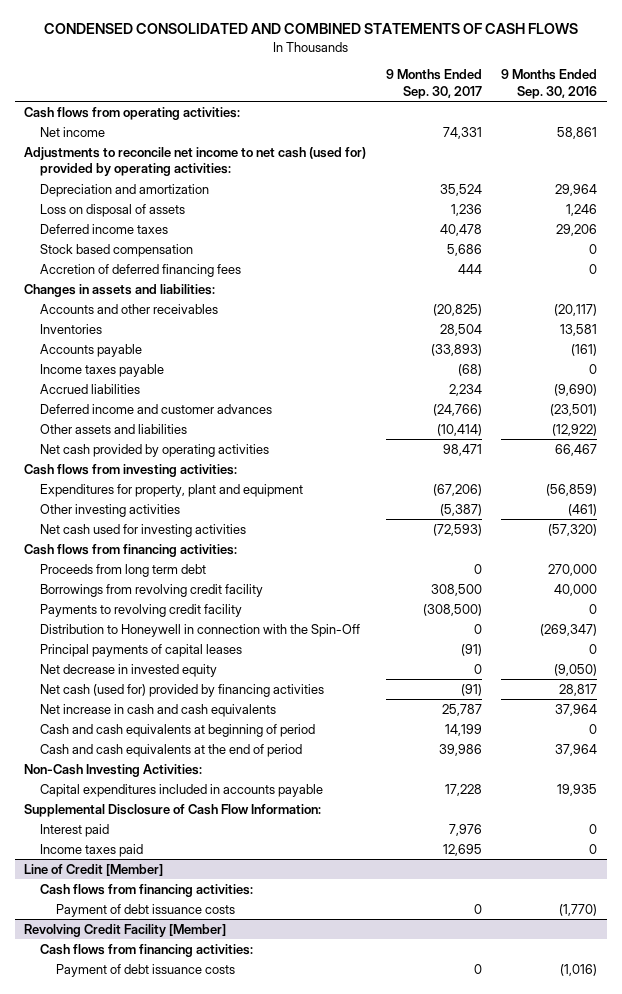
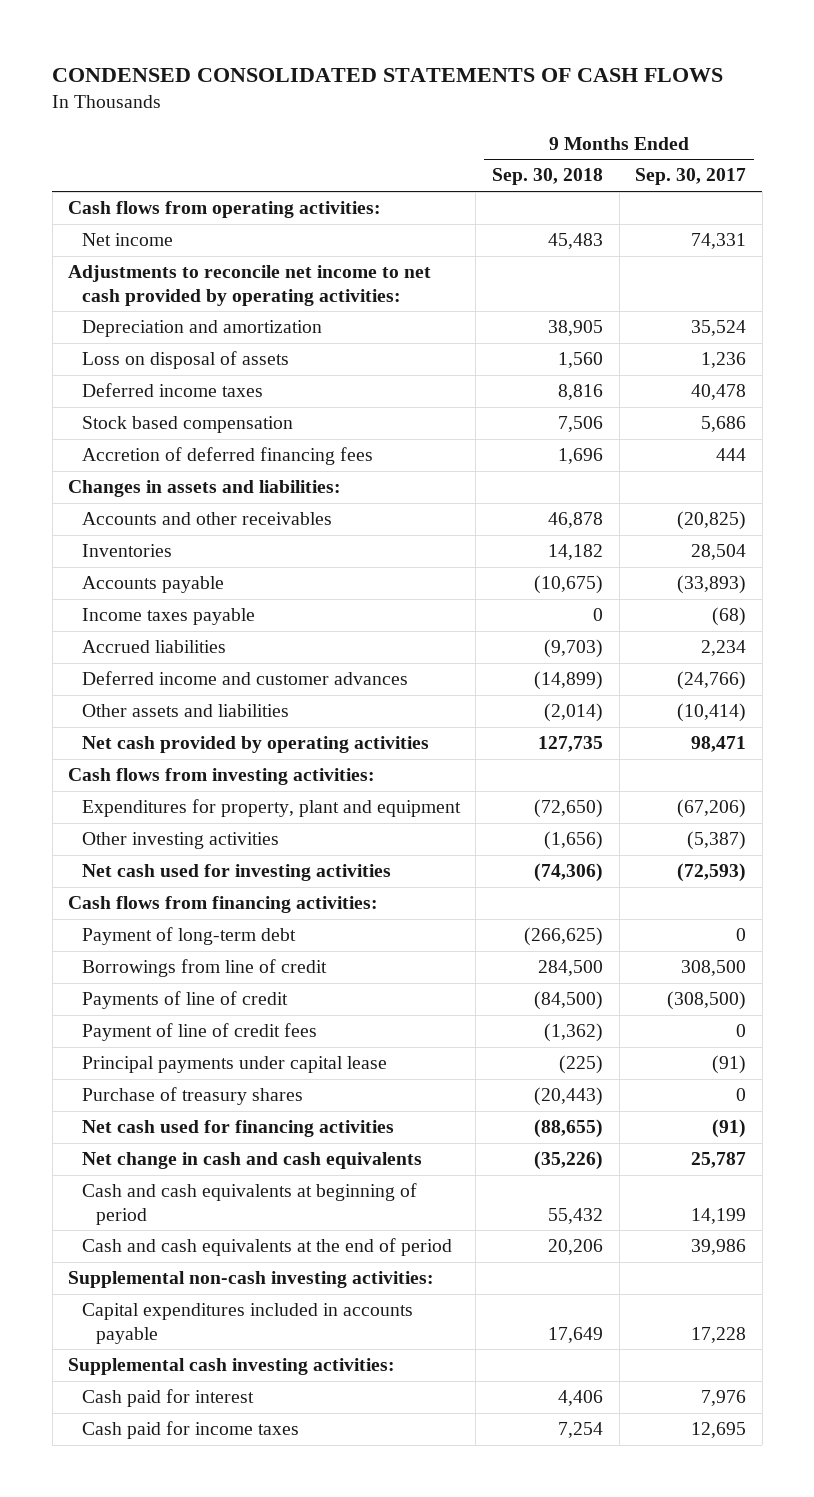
[43,23,578,35] CONDENSED CONSOLIDATED AND COMBINED STATEMENTS OF CASH FLOWS -> [52,68,724,83] CONDENSED CONSOLIDATED STATEMENTS OF CASH FLOWS
[501,69,598,99] 9 Months Ended Sep. 30, 2016 -> none
none -> [492,168,604,186] Sep. 30, 2018
[24,146,367,177] Adjustments to reconcile net income to net cash (used for) provided by operating activities: -> [68,265,432,306] Adjustments to reconcile net income to net cash provided by operating activities:
[40,563,207,577] Proceeds from long term debt -> none
[40,623,361,637] Distribution to Honeywell in connection with the Spin-Off -> none
[40,663,218,677] Net decrease in invested equity -> none
none -> [81,927,296,946] Payment of long-term debt
[40,583,264,597] Borrowings from revolving credit facility -> [81,959,327,978] Borrowings from line of credit
[40,603,243,617] Payments to revolving credit facility -> [81,991,288,1010] Payments of line of credit
none -> [81,1023,317,1042] Payment of line of credit fees
[40,643,243,657] Principal payments of capital leases -> [81,1056,387,1074] Principal payments under capital lease
none -> [81,1087,303,1106] Purchase of treasury shares
[40,683,325,697] Net cash (used for) provided by financing activities -> [81,1120,394,1138] Net cash used for financing activities
[40,703,277,717] Net increase in cash and cash equivalents -> [81,1152,422,1170] Net change in cash and cash equivalents
[24,763,203,777] Non-Cash Investing Activities: -> [68,1271,435,1289] Supplemental non-cash investing activities:
[24,863,164,876] Line of Credit [Member] -> none
[40,883,254,897] Cash flows from financing activities: -> none
[55,903,235,917] Payment of debt issuance costs -> none
[24,923,227,937] Revolving Credit Facility [Member] -> none
[40,943,254,957] Cash flows from financing activities: -> none
[55,963,235,977] Payment of debt issuance costs -> none
[24,803,322,817] Supplemental Disclosure of Cash Flow Information: -> [68,1358,396,1376] Supplemental cash investing activities:
[40,823,110,837] Interest paid -> [81,1389,254,1408] Cash paid for interest
[40,843,144,857] Income taxes paid -> [81,1421,299,1440] Cash paid for income taxes

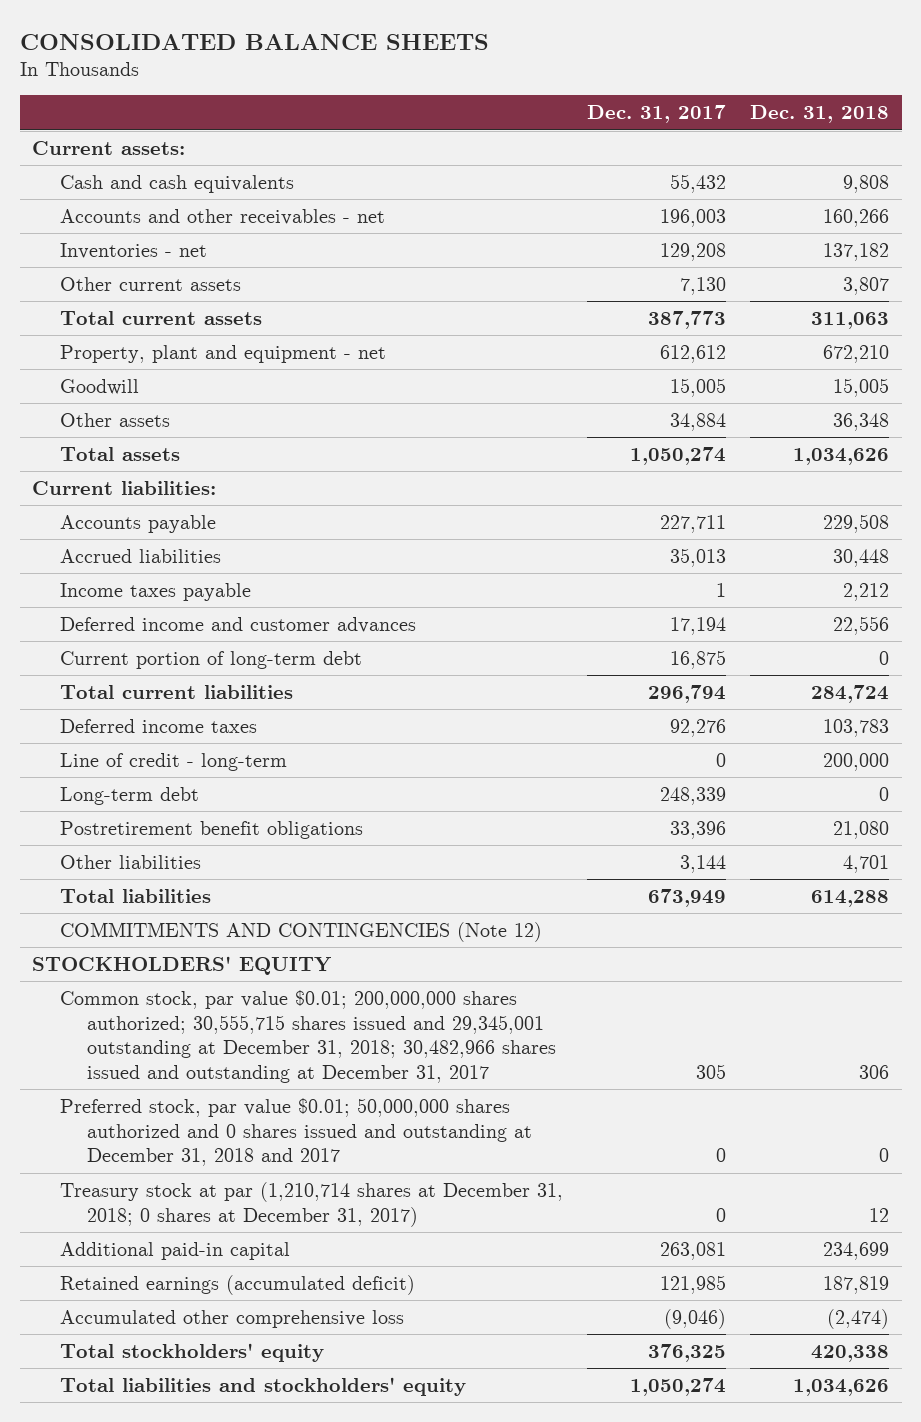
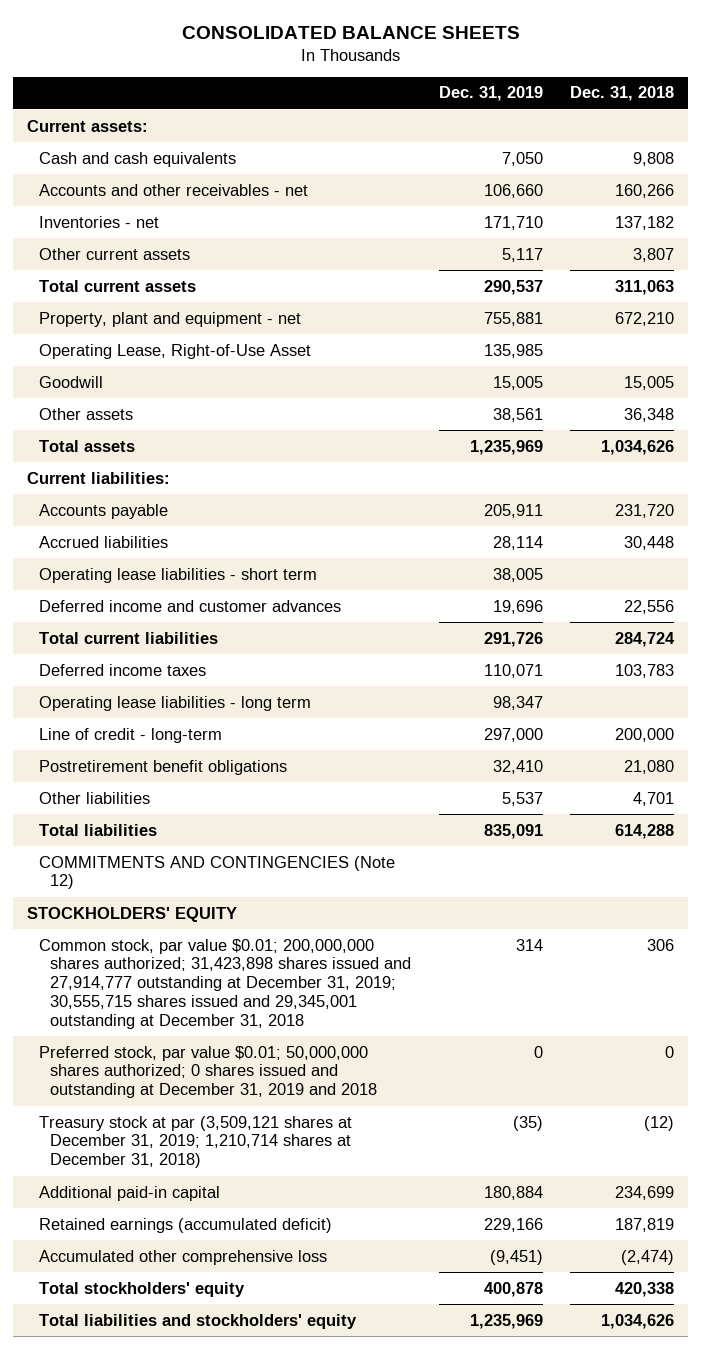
[586,105,726,124] Dec. 31, 2017 -> none
none -> [438,86,543,102] Dec. 31, 2019
none -> [38,343,311,359] Operating Lease, Right-of-Use Asset
[823,513,890,533] 229,508 -> [615,503,675,518] 231,720
[59,582,251,601] Income taxes payable -> none
none -> [38,567,317,583] Operating lease liabilities - short term
[59,650,362,669] Current portion of long-term debt -> none
none -> [38,695,311,711] Operating lease liabilities - long term
[59,786,199,805] Long-term debt -> none
[59,989,557,1083] Common stock, par value $0.01; 200,000,000 shares authorized; 30,555,715 shares issued and 29,345,001 outstanding at December 31, 2018; 30,482,966 shares issued and outstanding at December 31, 2017 -> [38,938,412,1030] Common stock, par value $0.01; 200,000,000 shares authorized; 31,423,898 shares issued and 27,914,777 outstanding at December 31, 2019; 30,555,715 shares issued and 29,345,001 outstanding at December 31, 2018
[59,1097,533,1167] Preferred stock, par value $0.01; 50,000,000 shares authorized and 0 shares issued and outstanding at December 31, 2018 and 2017 -> [38,1045,378,1099] Preferred stock, par value $0.01; 50,000,000 shares authorized; 0 shares issued and outstanding at December 31, 2019 and 2018
[59,1181,563,1227] Treasury stock at par (1,210,714 shares at December 31, 2018; 0 shares at December 31, 2017) -> [38,1115,352,1169] Treasury stock at par (3,509,121 shares at December 31, 2019; 1,210,714 shares at December 31, 2018)
[869,1207,890,1222] 12 -> [644,1115,675,1131] (12)

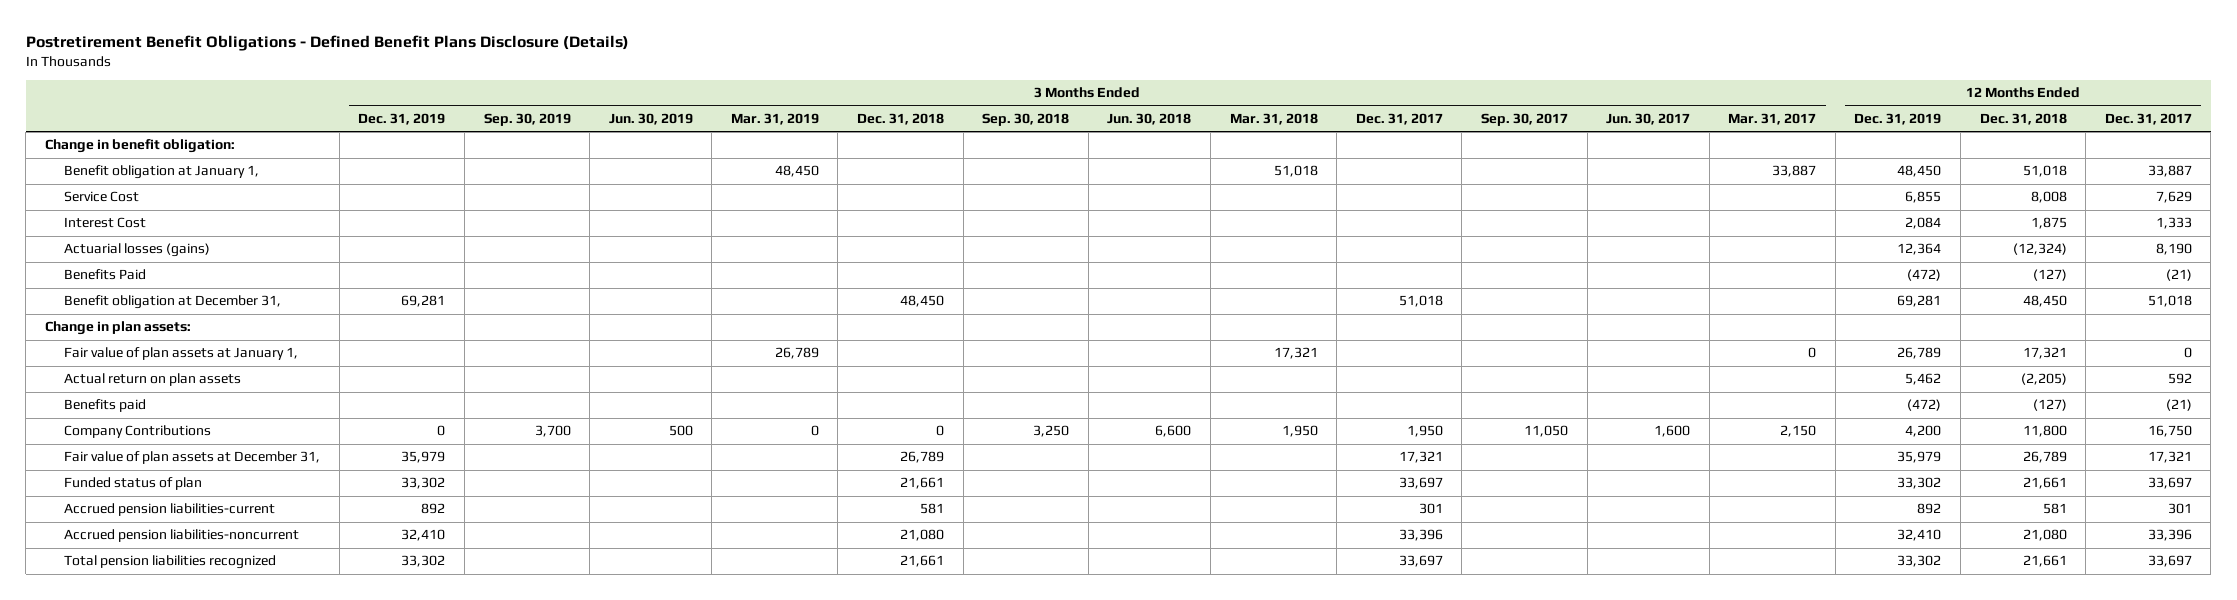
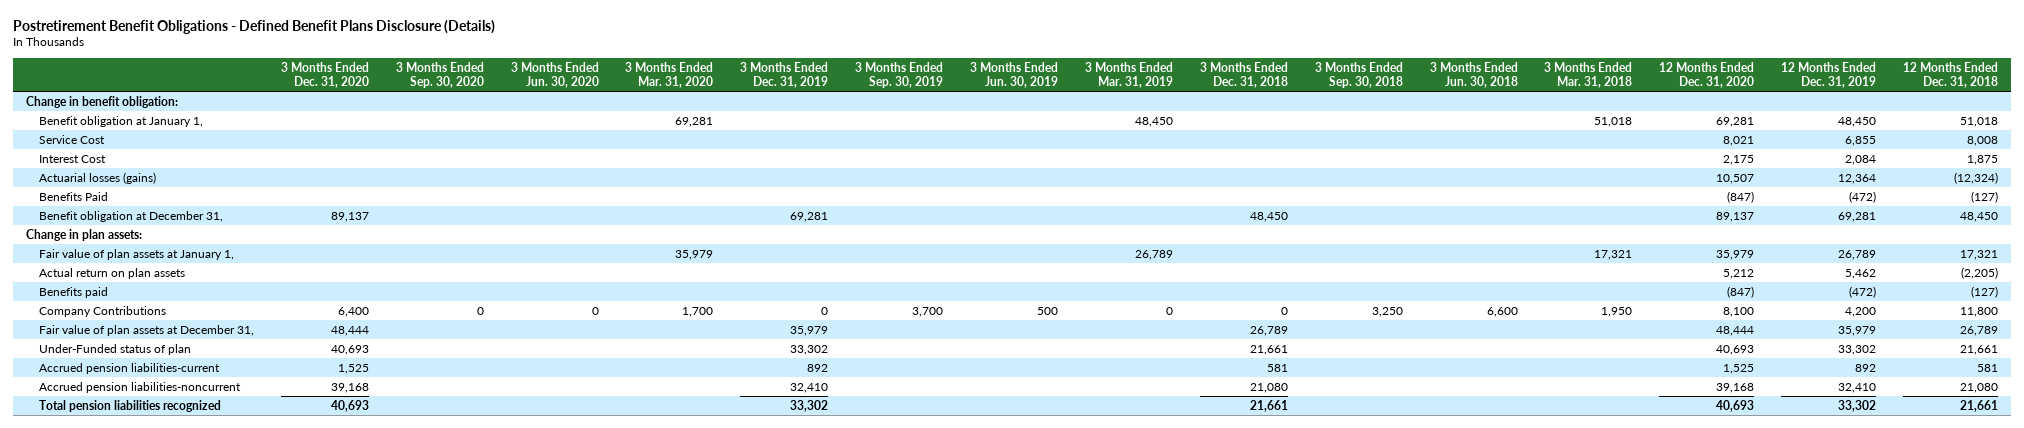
[1355,112,1443,125] Dec. 31, 2017 -> none
[1480,112,1568,126] Sep. 30, 2017 -> none
[1606,112,1691,125] Jun. 30, 2017 -> none
[1728,112,1817,125] Mar. 31, 2017 -> none
[2104,112,2192,125] Dec. 31, 2017 -> none
none -> [280,61,369,89] 3 Months Ended Dec. 31, 2020
none -> [395,61,484,89] 3 Months Ended Sep. 30, 2020
none -> [510,61,599,89] 3 Months Ended Jun. 30, 2020
none -> [625,61,714,89] 3 Months Ended Mar. 31, 2020
none -> [1659,61,1755,89] 12 Months Ended Dec. 31, 2020
[64,477,203,491] Funded status of plan -> [38,343,191,355] Under-Funded status of plan

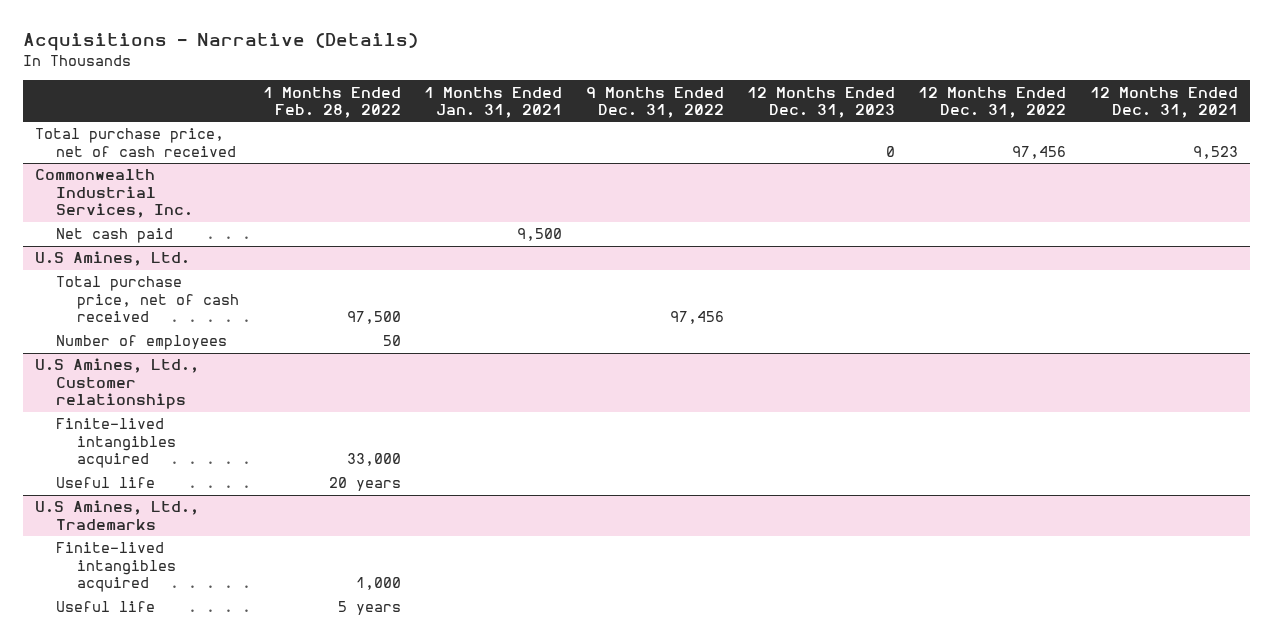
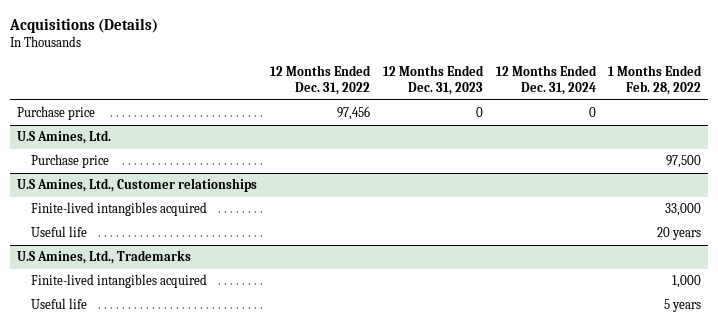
[23,32,419,51] Acquisitions - Narrative (Details) -> [9,18,159,34] Acquisitions (Details)
[424,86,563,119] 1 Months Ended Jan. 31, 2021 -> none
[585,86,724,119] 9 Months Ended Dec. 31, 2022 -> none
[1089,86,1238,119] 12 Months Ended Dec. 31, 2021 -> none
none -> [495,65,597,96] 12 Months Ended Dec. 31, 2024
[34,169,194,219] Commonwealth Industrial Services, Inc. -> none
[56,228,174,244] Net cash paid -> none
[34,128,237,157] Total purchase price, net of cash received -> [16,106,95,121] Purchase price
[56,335,228,351] Number of employees -> none
[56,276,240,323] Total purchase price, net of cash received -> [31,154,110,169] Purchase price

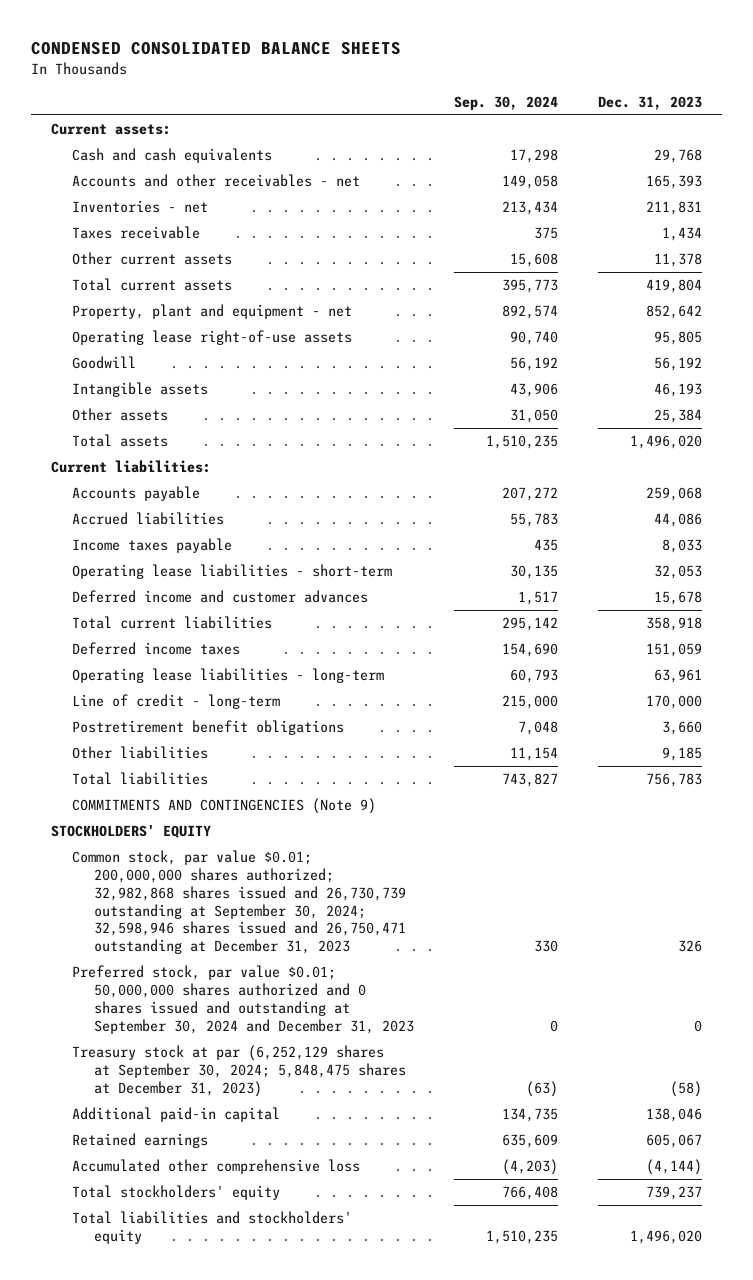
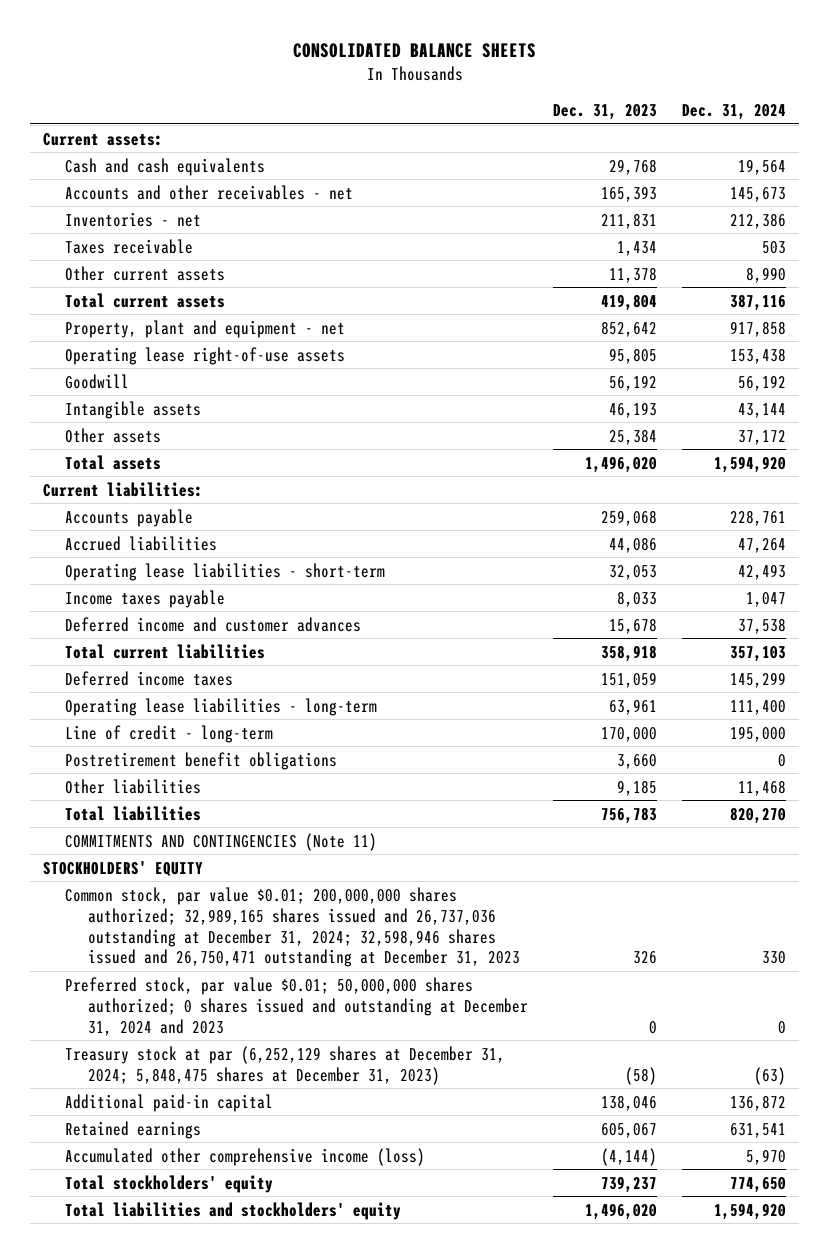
[30,41,401,55] CONDENSED CONSOLIDATED BALANCE SHEETS -> [292,42,536,58] CONSOLIDATED BALANCE SHEETS
[453,95,558,110] Sep. 30, 2024 -> none
none -> [682,104,787,121] Dec. 31, 2024
[72,538,233,554] Income taxes payable -> [65,589,226,608] Income taxes payable
[72,798,377,815] COMMITMENTS AND CONTINGENCIES (Note 9) -> [65,832,378,851] COMMITMENTS AND CONTINGENCIES (Note 11)
[72,850,406,955] Common stock, par value $0.01; 200,000,000 shares authorized; 32,982,868 shares issued and 26,730,739 outstanding at September 30, 2024; 32,598,946 shares issued and 26,750,471 outstanding at December 31, 2023 -> [65,886,520,968] Common stock, par value $0.01; 200,000,000 shares authorized; 32,989,165 shares issued and 26,737,036 outstanding at December 31, 2024; 32,598,946 shares issued and 26,750,471 outstanding at December 31, 2023
[72,965,414,1034] Preferred stock, par value $0.01; 50,000,000 shares authorized and 0 shares issued and outstanding at September 30, 2024 and December 31, 2023 -> [65,976,528,1036] Preferred stock, par value $0.01; 50,000,000 shares authorized; 0 shares issued and outstanding at December 31, 2024 and 2023
[72,1045,406,1097] Treasury stock at par (6,252,129 shares at September 30, 2024; 5,848,475 shares at December 31, 2023) -> [65,1045,506,1085] Treasury stock at par (6,252,129 shares at December 31, 2024; 5,848,475 shares at December 31, 2023)
[72,1159,361,1175] Accumulated other comprehensive loss -> [65,1147,426,1166] Accumulated other comprehensive income (loss)

